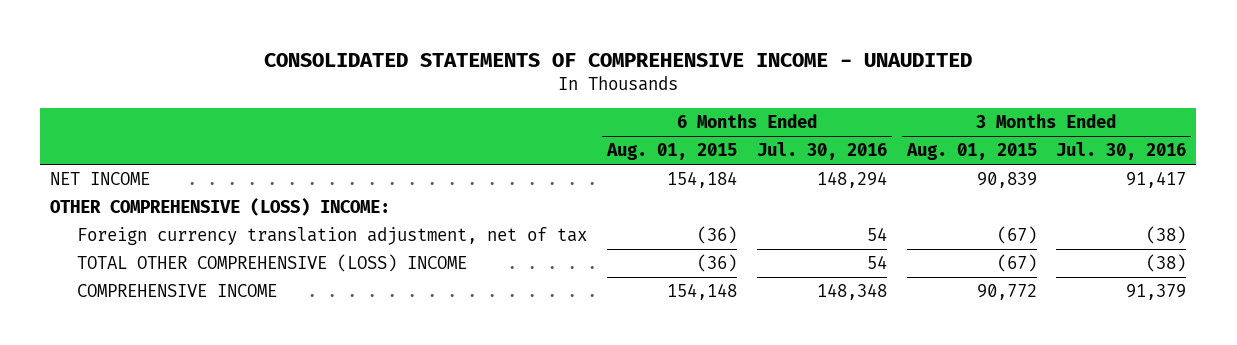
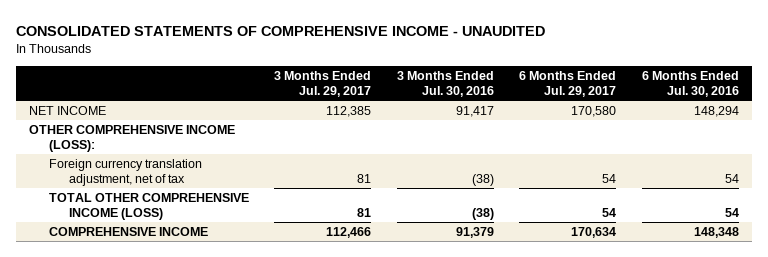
[605,143,737,161] Aug. 01, 2015 -> none
[905,143,1037,161] Aug. 01, 2015 -> none
none -> [274,71,372,98] 3 Months Ended Jul. 29, 2017
none -> [519,71,617,98] 6 Months Ended Jul. 29, 2017
[50,198,391,217] OTHER COMPREHENSIVE (LOSS) INCOME: -> [29,124,236,153] OTHER COMPREHENSIVE INCOME (LOSS):
[77,254,468,273] TOTAL OTHER COMPREHENSIVE (LOSS) INCOME -> [49,192,250,221] TOTAL OTHER COMPREHENSIVE INCOME (LOSS)

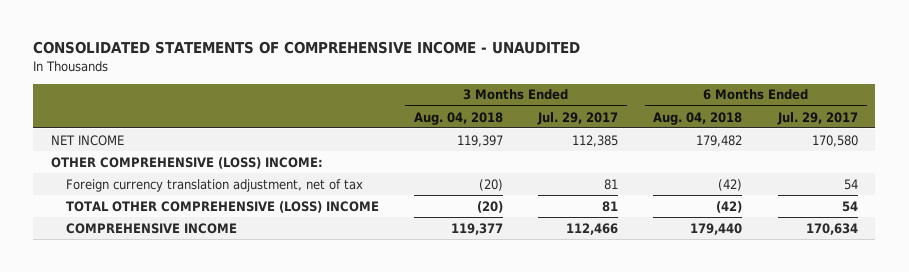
[396,71,494,98] 3 Months Ended Jul. 30, 2016 -> none
[641,71,739,98] 6 Months Ended Jul. 30, 2016 -> none
none -> [414,111,504,125] Aug. 04, 2018
none -> [653,111,743,125] Aug. 04, 2018
[29,124,236,153] OTHER COMPREHENSIVE INCOME (LOSS): -> [51,156,324,169] OTHER COMPREHENSIVE (LOSS) INCOME:
[49,192,250,221] TOTAL OTHER COMPREHENSIVE INCOME (LOSS) -> [65,200,379,213] TOTAL OTHER COMPREHENSIVE (LOSS) INCOME

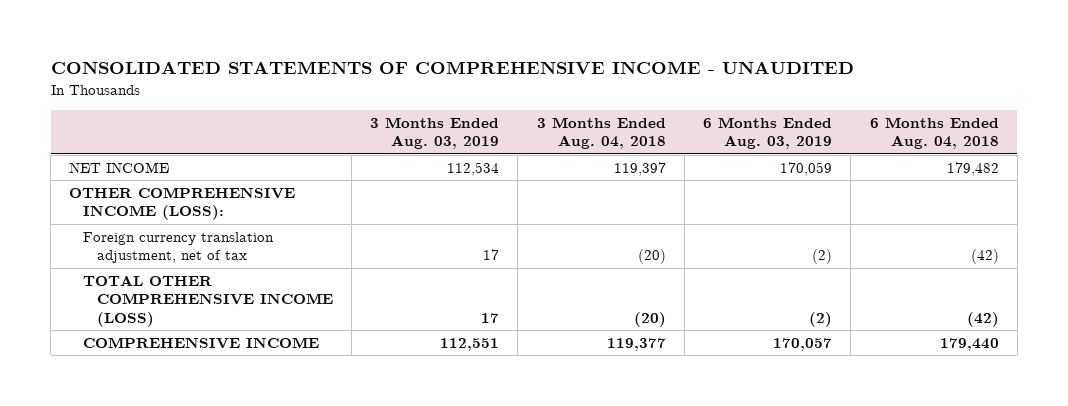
[537,111,619,125] Jul. 29, 2017 -> none
[776,111,858,125] Jul. 29, 2017 -> none
none -> [370,117,500,150] 3 Months Ended Aug. 03, 2019
none -> [703,117,833,150] 6 Months Ended Aug. 03, 2019
[51,156,324,169] OTHER COMPREHENSIVE (LOSS) INCOME: -> [69,186,296,221] OTHER COMPREHENSIVE INCOME (LOSS):
[65,200,379,213] TOTAL OTHER COMPREHENSIVE (LOSS) INCOME -> [82,274,333,327] TOTAL OTHER COMPREHENSIVE INCOME (LOSS)

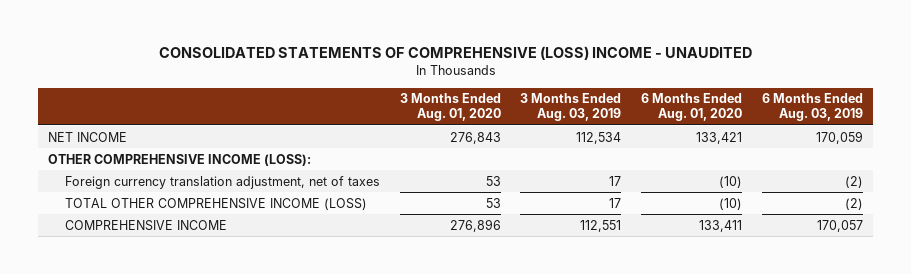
[50,61,854,75] CONSOLIDATED STATEMENTS OF COMPREHENSIVE INCOME - UNAUDITED -> [158,45,752,60] CONSOLIDATED STATEMENTS OF COMPREHENSIVE (LOSS) INCOME - UNAUDITED
[536,117,666,150] 3 Months Ended Aug. 04, 2018 -> none
[869,117,999,150] 6 Months Ended Aug. 04, 2018 -> none
none -> [399,93,501,122] 3 Months Ended Aug. 01, 2020
none -> [641,93,743,122] 6 Months Ended Aug. 01, 2020
[82,231,274,264] Foreign currency translation adjustment, net of tax -> [64,175,380,189] Foreign currency translation adjustment, net of taxes

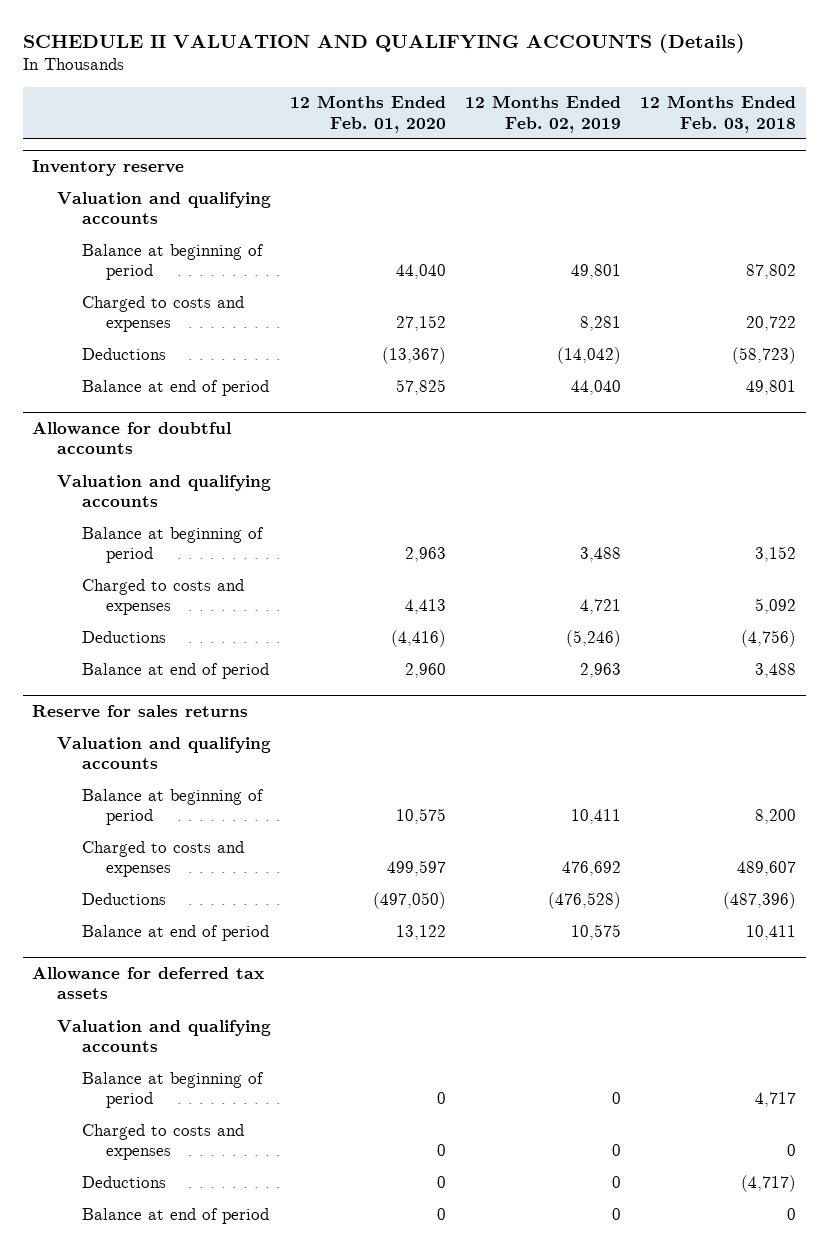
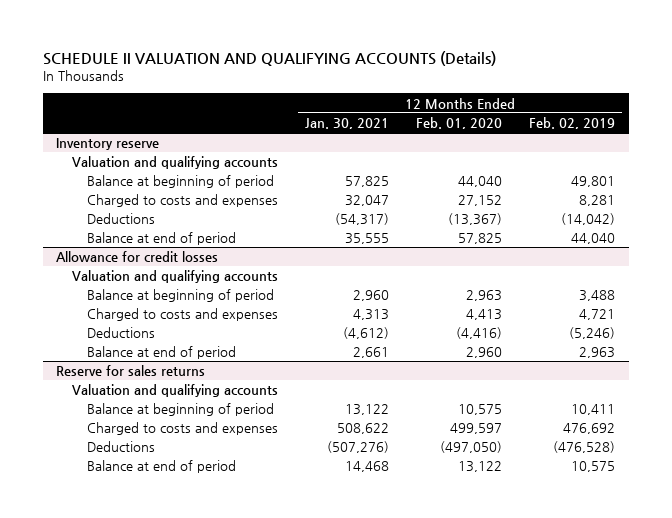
[640,95,797,133] 12 Months Ended Feb. 03, 2018 -> none
none -> [305,118,390,130] Jan. 30, 2021
[32,421,232,455] Allowance for doubtful accounts -> [56,251,219,263] Allowance for credit losses
[32,966,265,1000] Allowance for deferred tax assets -> none
[56,1019,271,1053] Valuation and qualifying accounts -> none
[81,1071,264,1109] Balance at beginning of period -> none
[81,1123,244,1161] Charged to costs and expenses -> none
[81,1175,166,1188] Deductions -> none
[81,1207,269,1224] Balance at end of period -> none

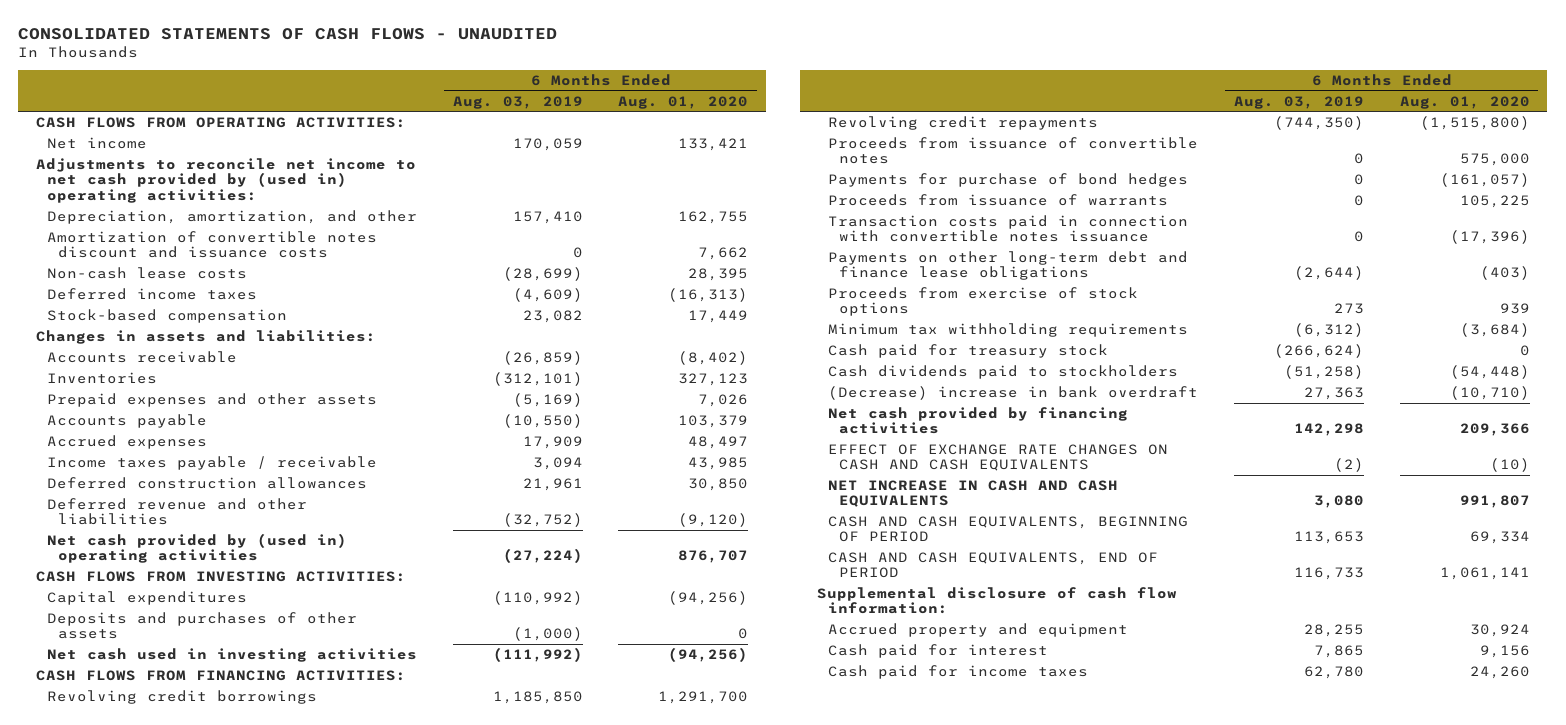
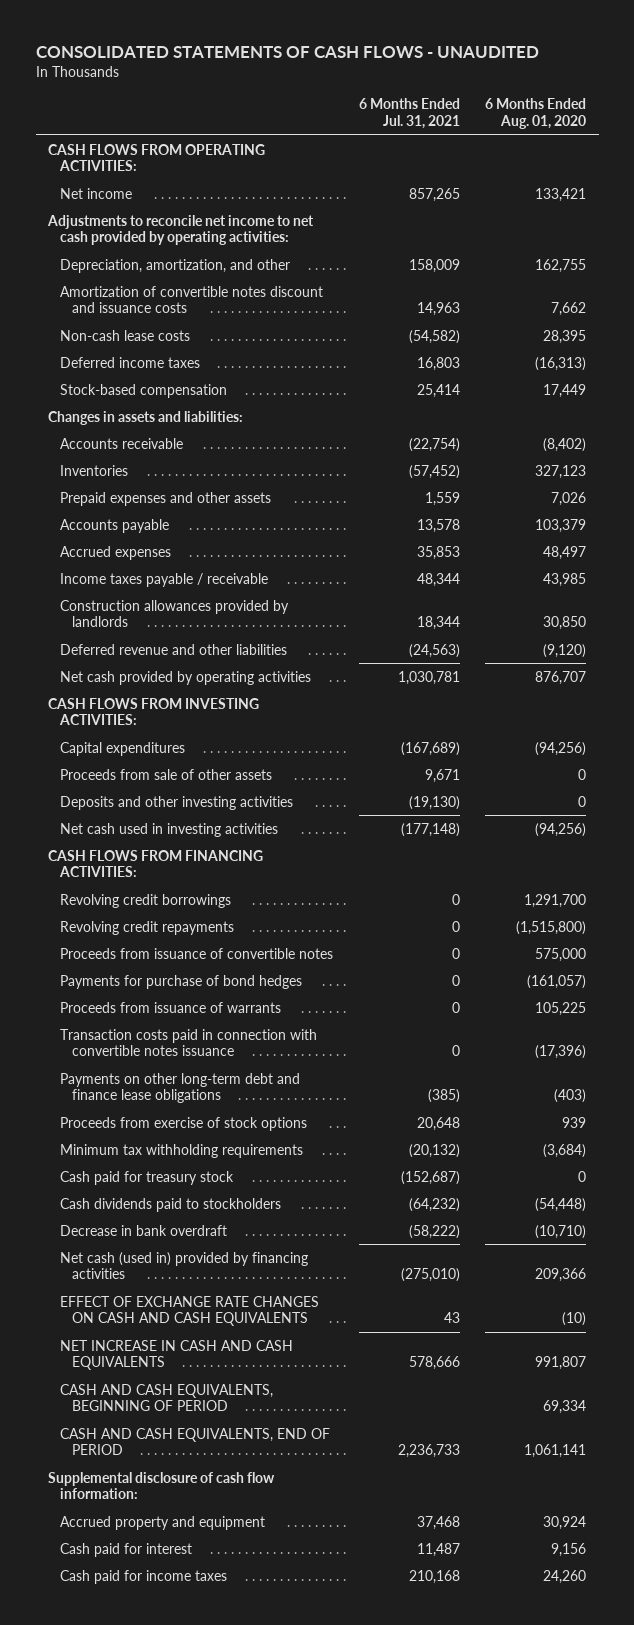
[452,95,583,109] Aug. 03, 2019 -> none
none -> [358,98,460,130] 6 Months Ended Jul. 31, 2021
[36,157,417,204] Adjustments to reconcile net income to net cash provided by (used in) operating activities: -> [47,214,315,246] Adjustments to reconcile net income to net cash provided by operating activities:
[47,476,368,489] Deferred construction allowances -> [60,599,290,628] Construction allowances provided by landlords
[47,532,348,564] Net cash provided by (used in) operating activities -> [60,670,312,685] Net cash provided by operating activities
[47,611,358,640] Deposits and purchases of other assets -> none
none -> [60,768,273,780] Proceeds from sale of other assets
none -> [60,795,294,810] Deposits and other investing activities
[828,385,1199,400] (Decrease) increase in bank overdraft -> [60,1224,228,1236] Decrease in bank overdraft
[828,406,1129,435] Net cash provided by financing activities -> [60,1251,309,1280] Net cash (used in) provided by financing activities

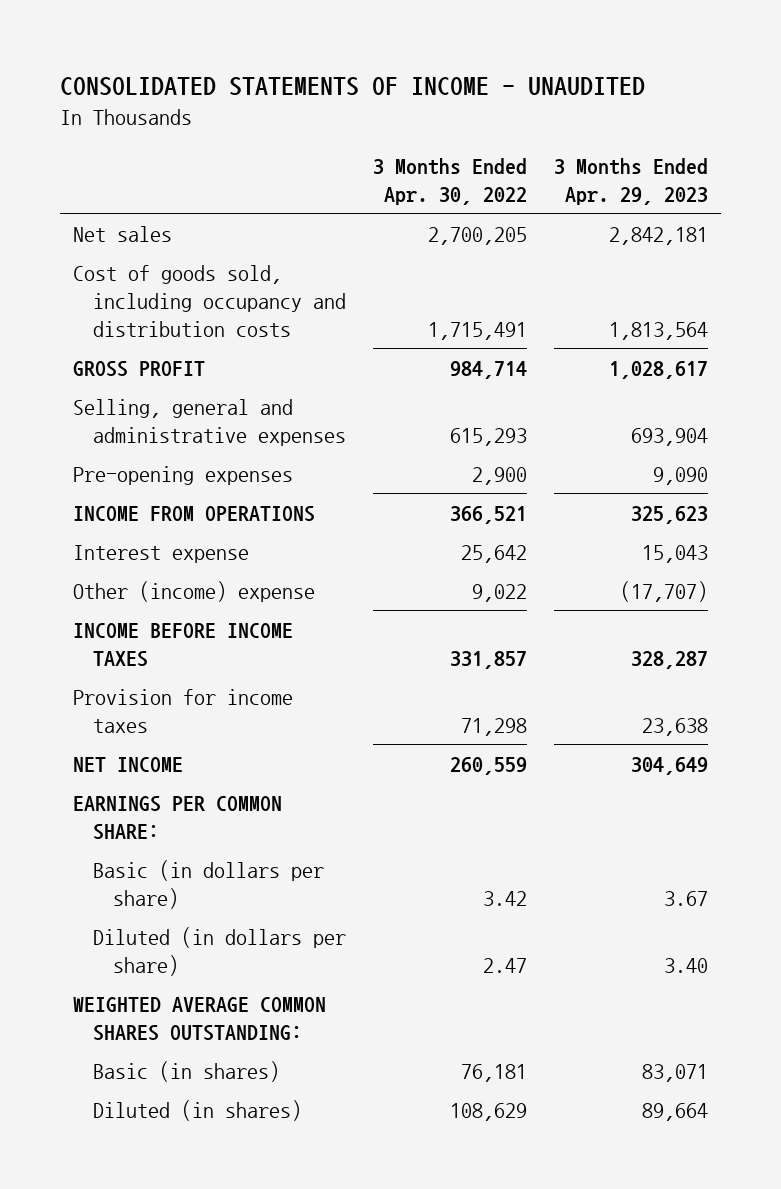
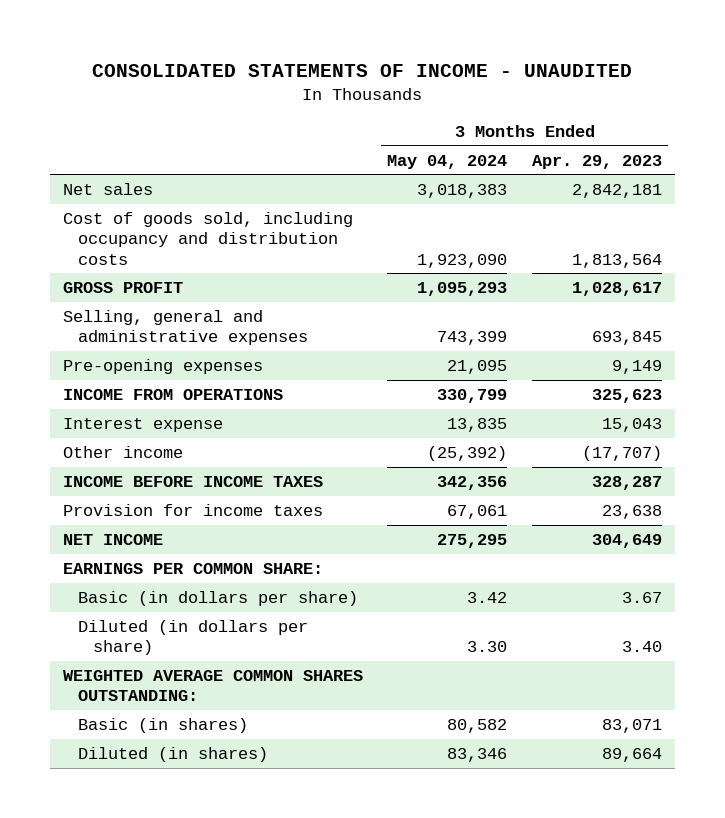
[372,157,527,205] 3 Months Ended Apr. 30, 2022 -> none
none -> [387,154,508,169] May 04, 2024
[630,427,708,446] 693,904 -> [592,331,663,346] 693,845
[652,466,708,485] 9,090 -> [612,359,663,374] 9,149
[73,580,316,602] Other (income) expense -> [62,445,183,458] Other income

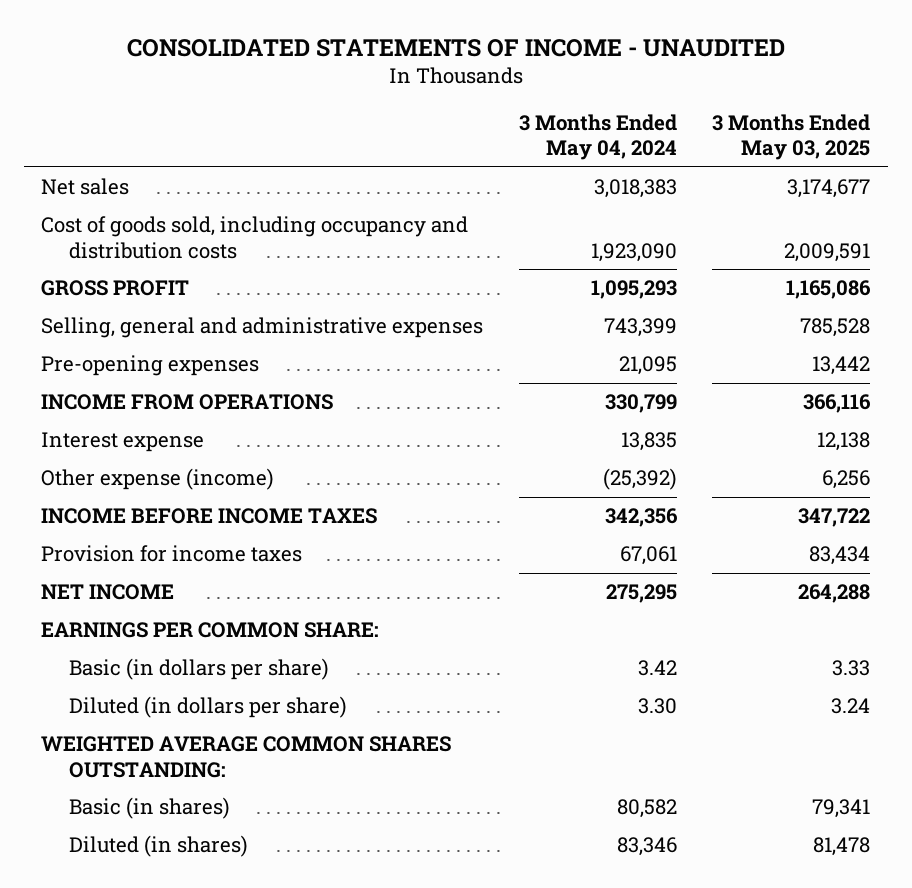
[532,154,663,169] Apr. 29, 2023 -> none
none -> [712,113,871,161] 3 Months Ended May 03, 2025
[62,445,183,458] Other income -> [41,468,275,491] Other expense (income)

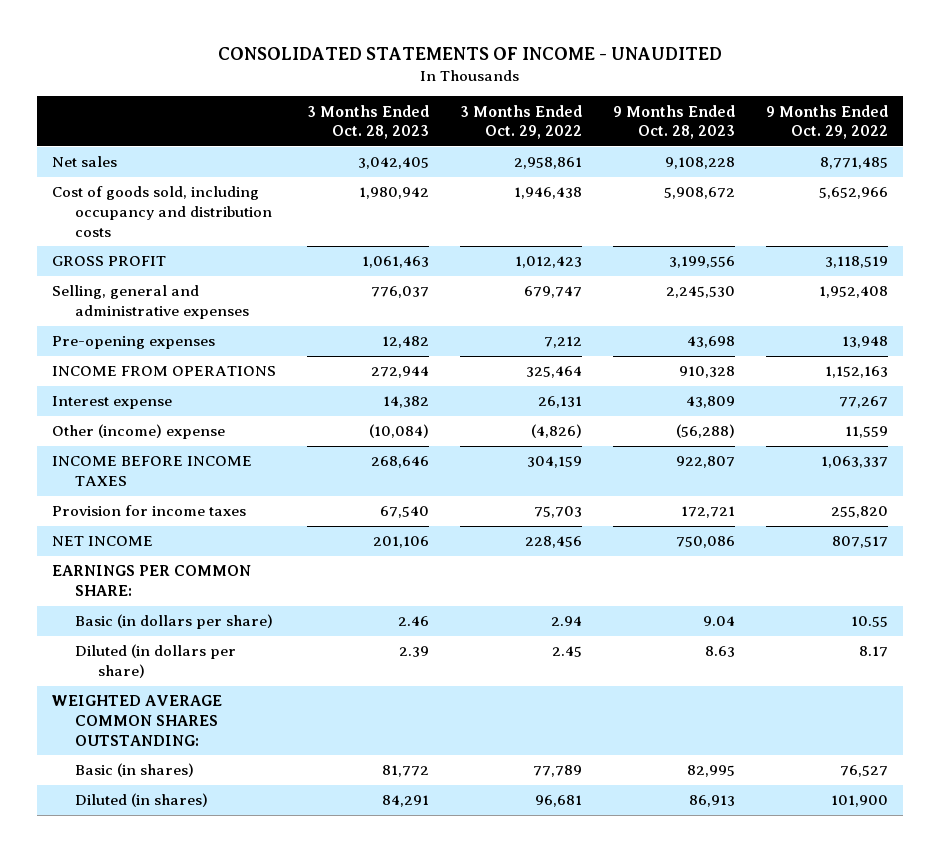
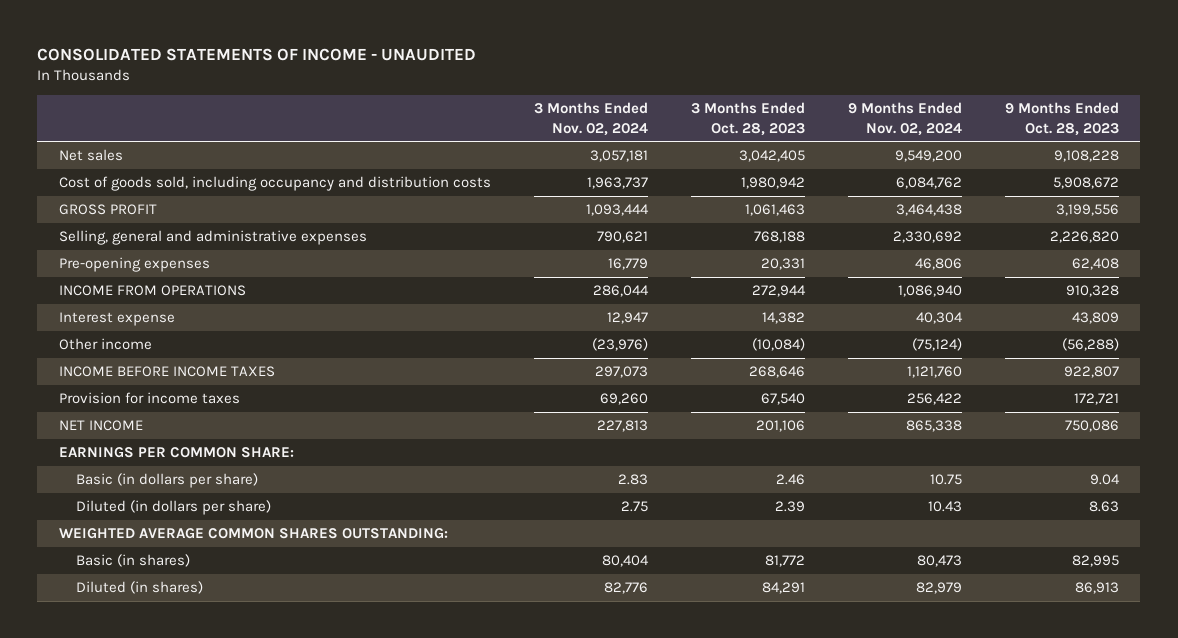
[460,104,583,140] 3 Months Ended Oct. 29, 2022 -> none
[765,104,888,140] 9 Months Ended Oct. 29, 2022 -> none
none -> [533,102,648,136] 3 Months Ended Nov. 02, 2024
none -> [847,102,962,136] 9 Months Ended Nov. 02, 2024
[371,286,430,299] 776,037 -> [753,231,805,244] 768,188
[665,286,735,299] 2,245,530 -> [1049,231,1119,244] 2,226,820
[382,336,430,349] 12,482 -> [760,258,805,271] 20,331
[686,336,735,349] 43,698 -> [1071,258,1119,271] 62,408
[52,424,226,440] Other (income) expense -> [58,338,152,351] Other income

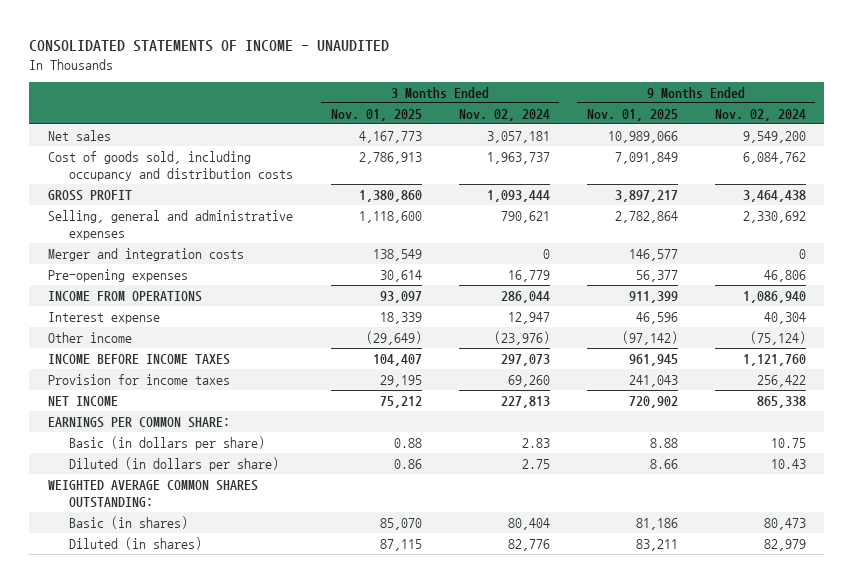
[690,102,805,136] 3 Months Ended Oct. 28, 2023 -> none
[1004,102,1119,136] 9 Months Ended Oct. 28, 2023 -> none
none -> [330,108,422,121] Nov. 01, 2025
none -> [586,108,678,121] Nov. 01, 2025
none -> [47,247,244,261] Merger and integration costs

